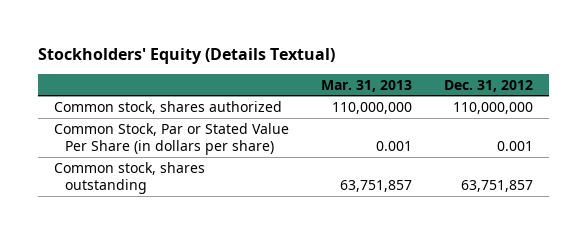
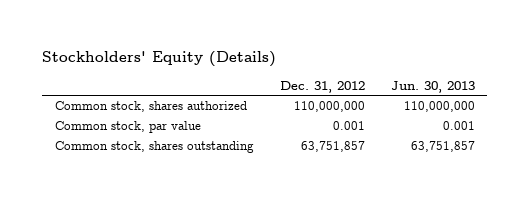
[37,47,335,64] Stockholders' Equity (Details Textual) -> [42,51,277,68] Stockholders' Equity (Details)
[321,79,413,92] Mar. 31, 2013 -> none
none -> [390,80,475,93] Jun. 30, 2013
[53,122,289,156] Common Stock, Par or Stated Value Per Share (in dollars per share) -> [55,121,202,134] Common stock, par value

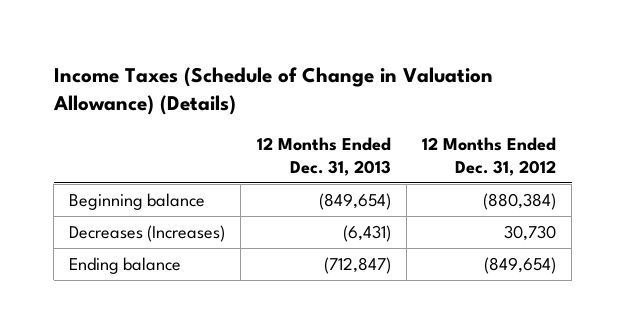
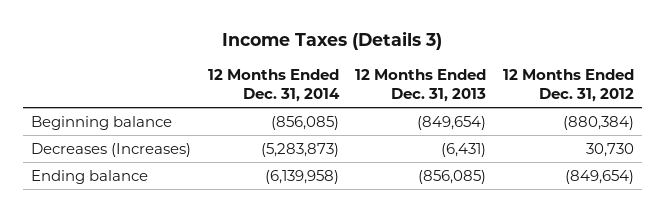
[52,66,493,115] Income Taxes (Schedule of Change in Valuation Allowance) (Details) -> [222,31,443,51] Income Taxes (Details 3)
none -> [207,69,340,102] 12 Months Ended Dec. 31, 2014
[323,256,391,274] (712,847) -> [418,169,487,184] (856,085)

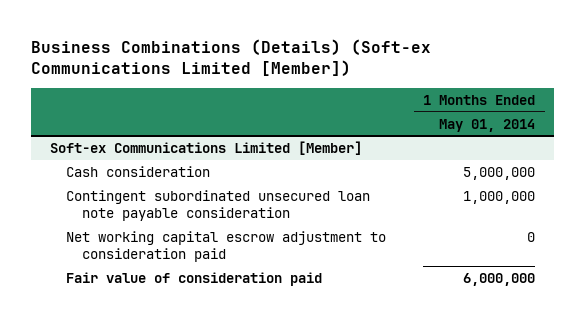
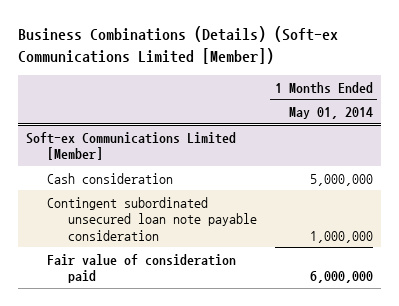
[65,230,386,263] Net working capital escrow adjustment to consideration paid -> none

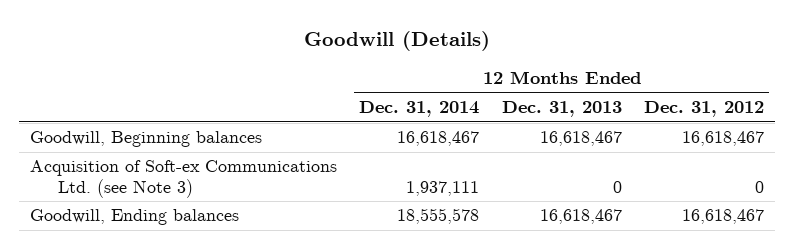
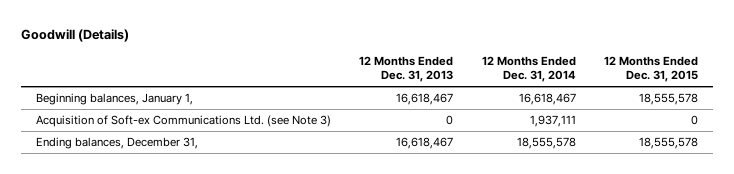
[643,101,764,118] Dec. 31, 2012 -> none
none -> [604,56,699,83] 12 Months Ended Dec. 31, 2015
[30,131,263,148] Goodwill, Beginning balances -> [35,93,193,106] Beginning balances, January 1,
[30,209,240,226] Goodwill, Ending balances -> [35,137,198,150] Ending balances, December 31,

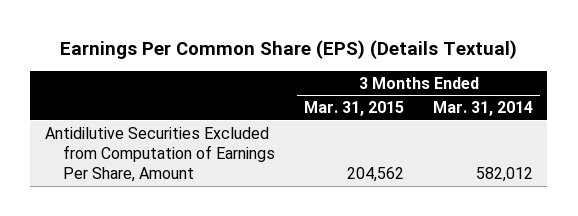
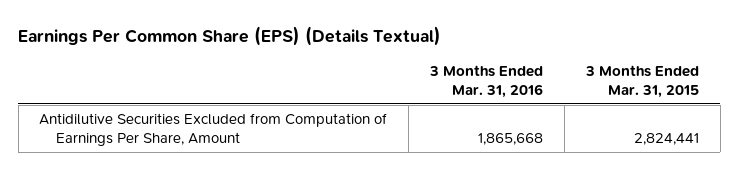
[432,101,533,117] Mar. 31, 2014 -> none
none -> [429,65,544,98] 3 Months Ended Mar. 31, 2016
[347,167,405,183] 204,562 -> [633,132,699,145] 2,824,441

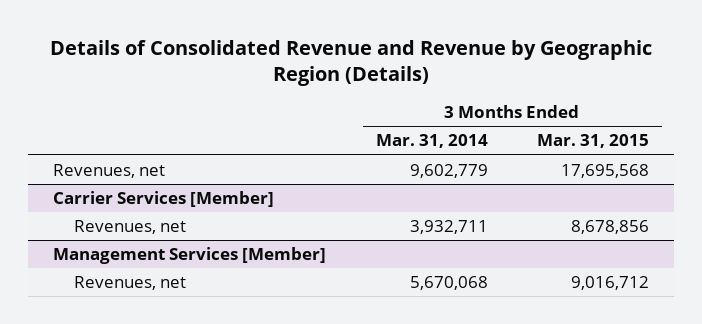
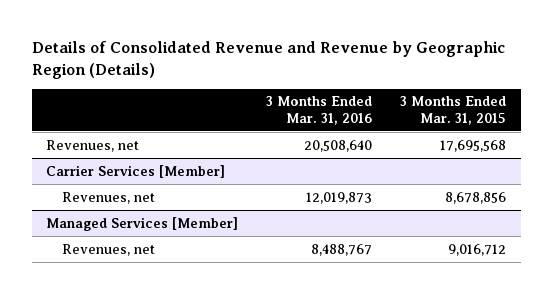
[375,134,488,149] Mar. 31, 2014 -> none
none -> [266,96,373,125] 3 Months Ended Mar. 31, 2016
[53,247,327,265] Management Services [Member] -> [45,216,238,231] Managed Services [Member]

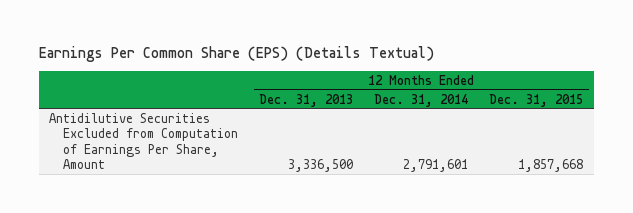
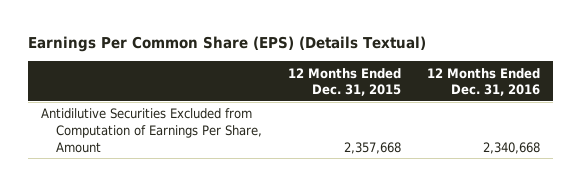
[259,93,354,107] Dec. 31, 2013 -> none
[374,93,469,107] Dec. 31, 2014 -> none
none -> [427,67,541,97] 12 Months Ended Dec. 31, 2016
[518,159,584,173] 1,857,668 -> [344,141,402,154] 2,357,668

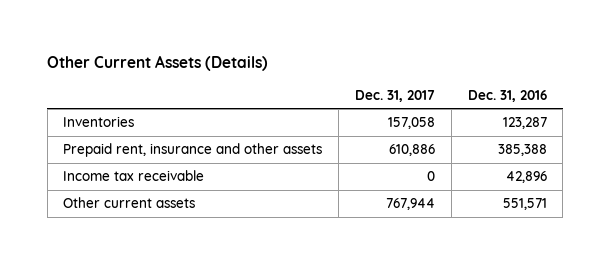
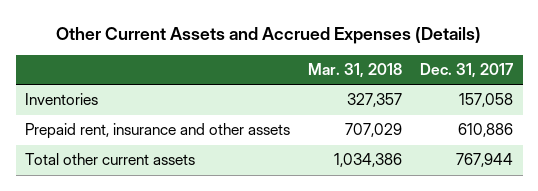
[47,55,269,72] Other Current Assets (Details) -> [56,26,482,44] Other Current Assets and Accrued Expenses (Details)
[467,89,547,102] Dec. 31, 2016 -> none
none -> [308,63,403,79] Mar. 31, 2018
[63,170,205,182] Income tax receivable -> none
[63,197,196,209] Other current assets -> [24,153,195,166] Total other current assets

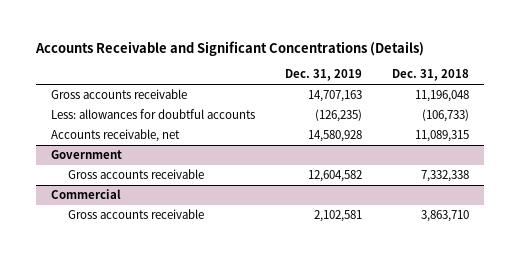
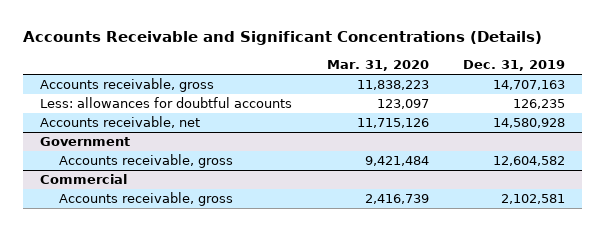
[392,69,470,82] Dec. 31, 2018 -> none
none -> [326,60,429,72] Mar. 31, 2020
[50,88,187,99] Gross accounts receivable -> [40,78,215,93] Accounts receivable, gross
[315,108,363,122] (126,235) -> [512,99,565,110] 126,235
[67,168,204,179] Gross accounts receivable -> [58,154,233,169] Accounts receivable, gross
[67,208,204,219] Gross accounts receivable -> [58,192,233,207] Accounts receivable, gross

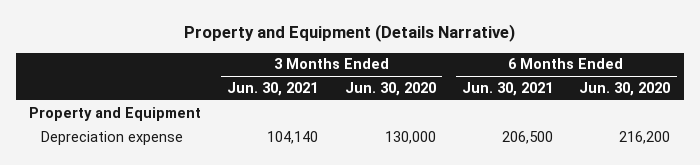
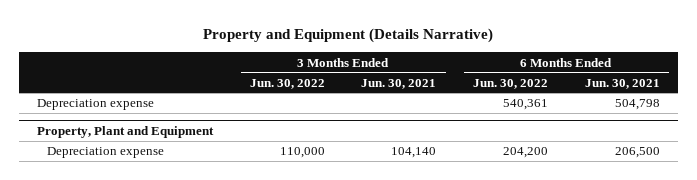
[344,81,436,96] Jun. 30, 2020 -> none
[579,81,671,96] Jun. 30, 2020 -> none
none -> [249,78,325,89] Jun. 30, 2022
none -> [473,78,549,89] Jun. 30, 2022
[29,106,202,121] Property and Equipment -> none
none -> [37,99,155,111] Depreciation expense
none -> [37,126,215,139] Property, Plant and Equipment

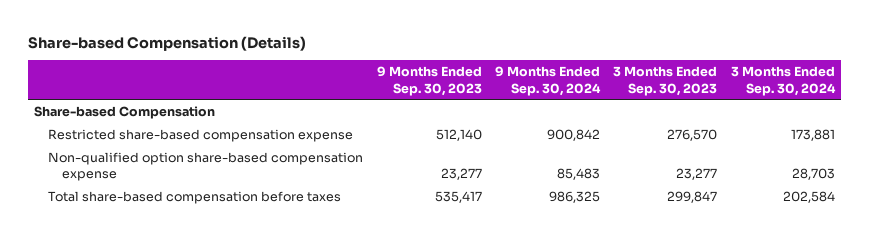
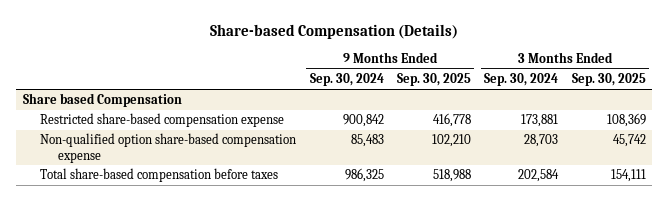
[376,66,482,96] 9 Months Ended Sep. 30, 2023 -> none
[613,66,718,96] 3 Months Ended Sep. 30, 2023 -> none
none -> [397,73,472,87] Sep. 30, 2025
none -> [571,73,646,87] Sep. 30, 2025
[34,106,216,120] Share-based Compensation -> [22,93,182,108] Share based Compensation

